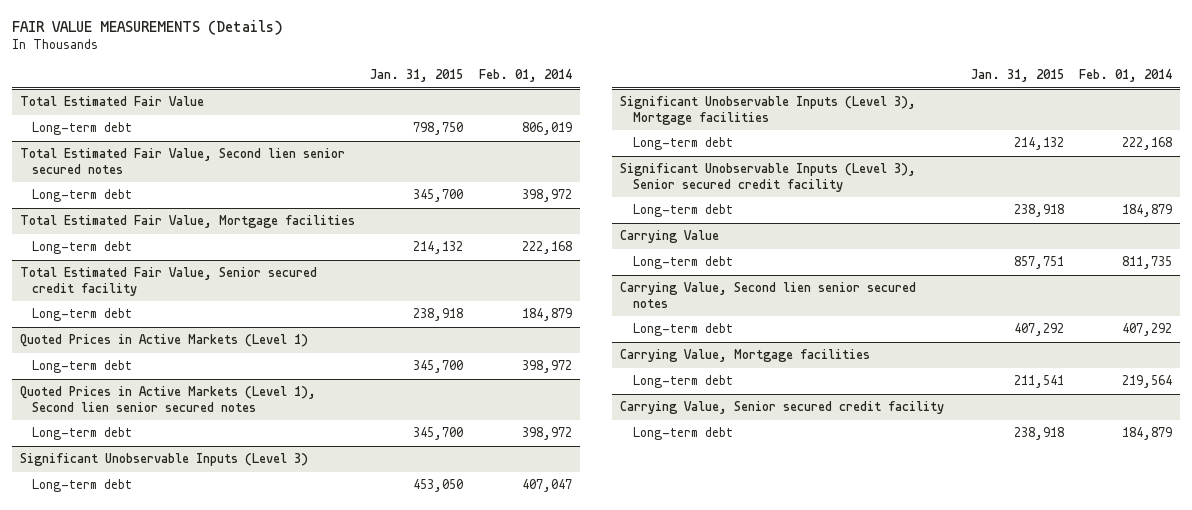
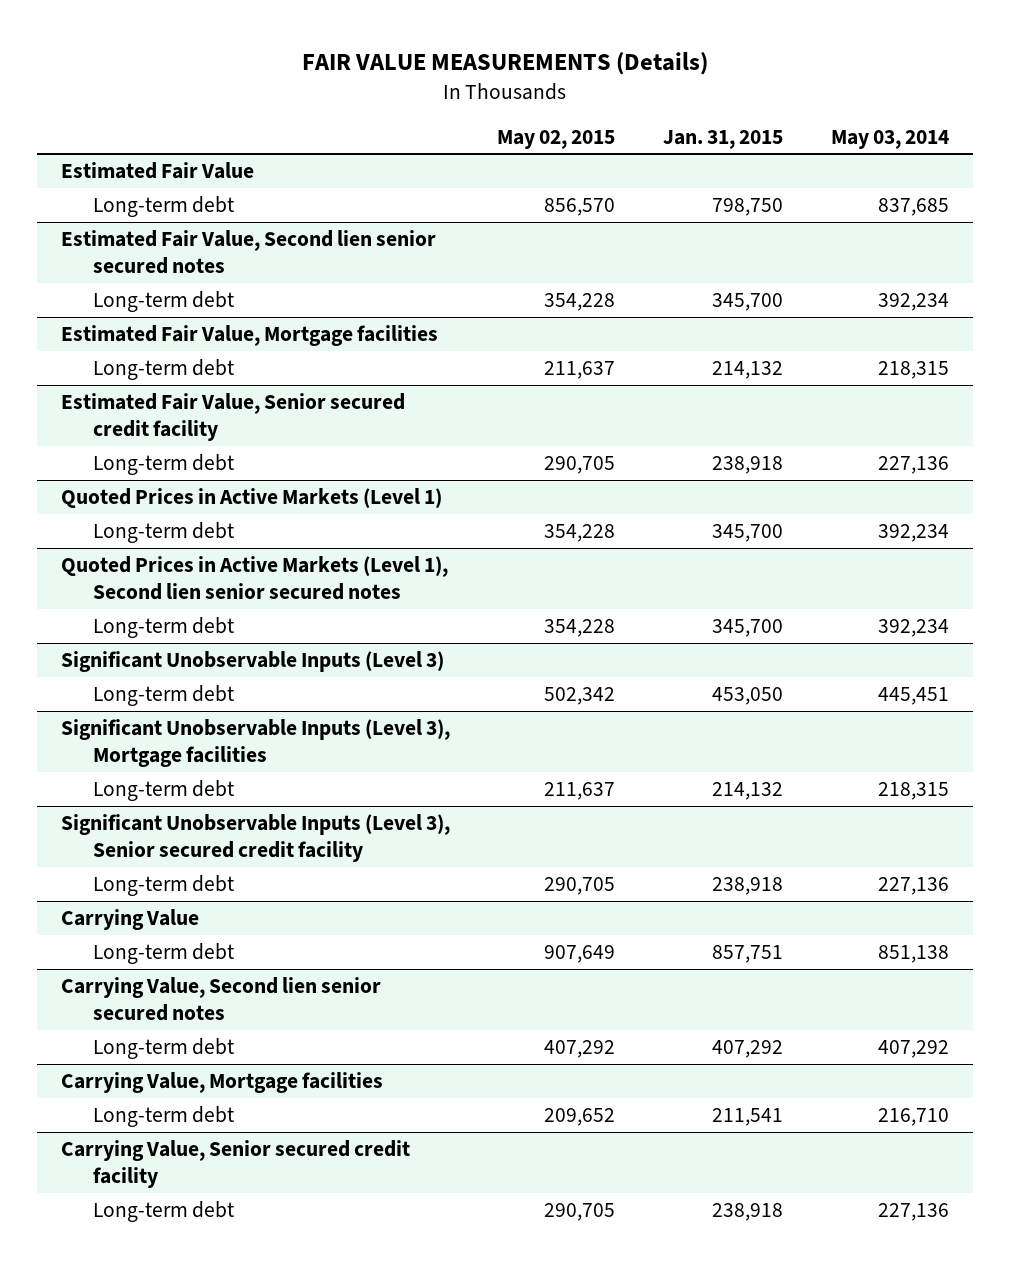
[479,69,573,83] Feb. 01, 2014 -> none
none -> [497,129,616,149] May 02, 2015
none -> [830,129,949,149] May 03, 2014
[19,96,204,107] Total Estimated Fair Value -> [60,161,254,179] Estimated Fair Value
[19,148,345,174] Total Estimated Fair Value, Second lien senior secured notes -> [60,229,436,275] Estimated Fair Value, Second lien senior secured notes
[19,215,355,229] Total Estimated Fair Value, Mortgage facilities -> [60,324,438,346] Estimated Fair Value, Mortgage facilities
[19,267,317,296] Total Estimated Fair Value, Senior secured credit facility -> [60,392,405,442] Estimated Fair Value, Senior secured credit facility

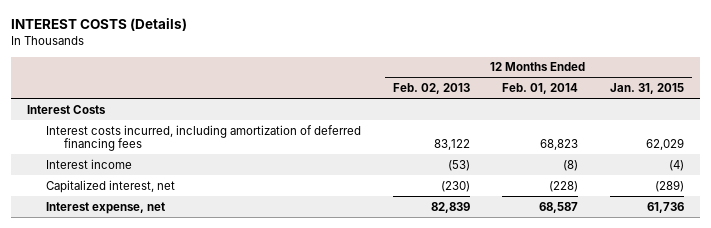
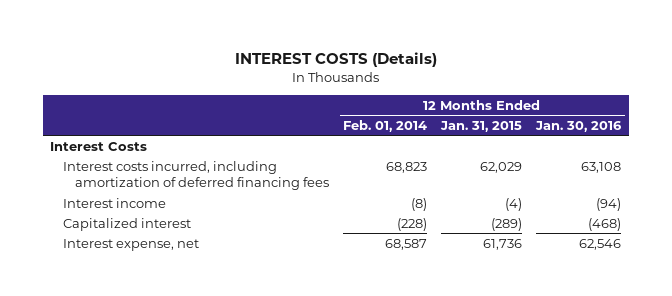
[392,83,470,95] Feb. 02, 2013 -> none
none -> [535,120,623,132] Jan. 30, 2016
[45,179,175,193] Capitalized interest, net -> [62,217,191,231] Capitalized interest

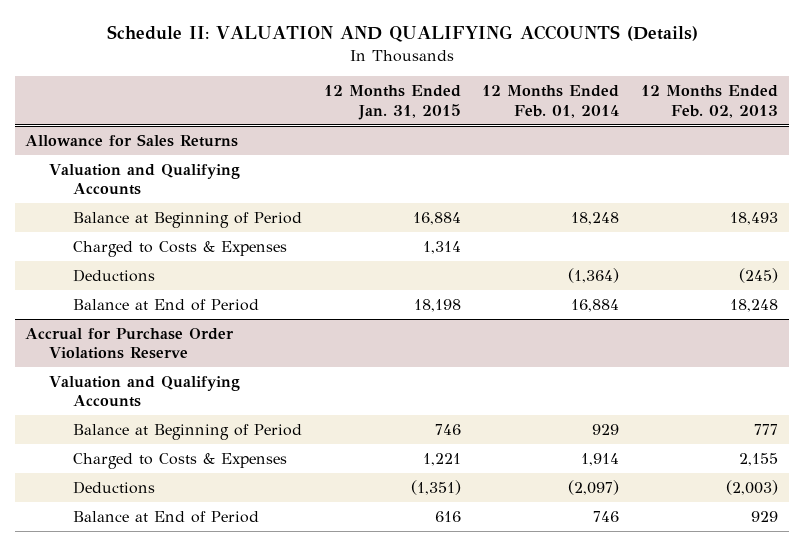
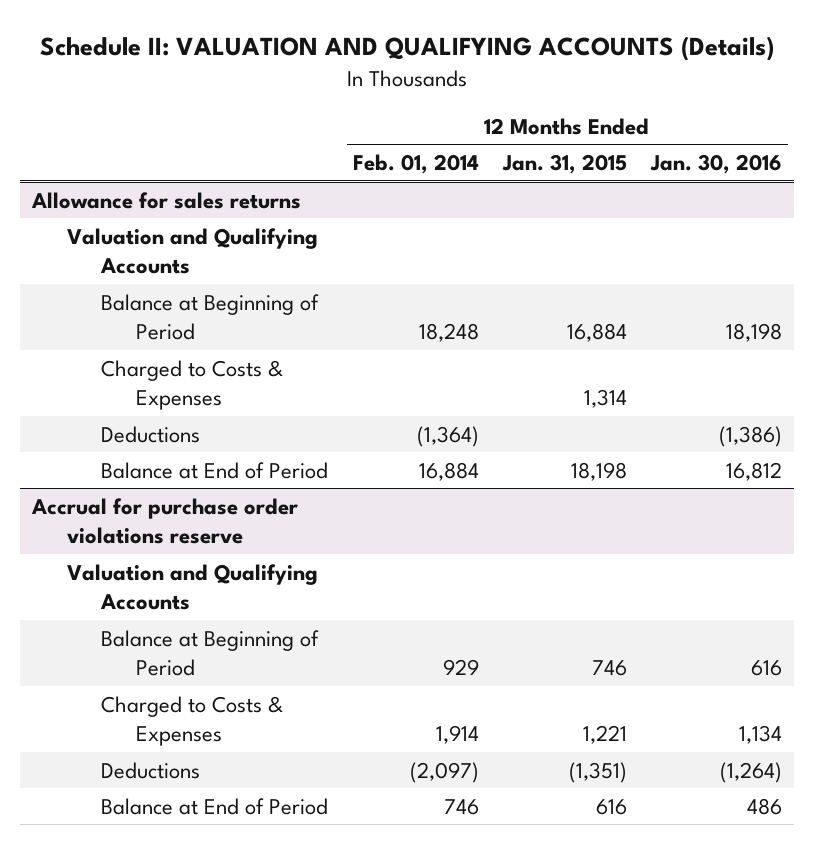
[641,85,779,118] 12 Months Ended Feb. 02, 2013 -> none
none -> [649,153,782,174] Jan. 30, 2016
[25,133,239,147] Allowance for Sales Returns -> [31,191,302,209] Allowance for sales returns
[25,327,235,360] Accrual for Purchase Order Violations Reserve -> [31,497,299,544] Accrual for purchase order violations reserve

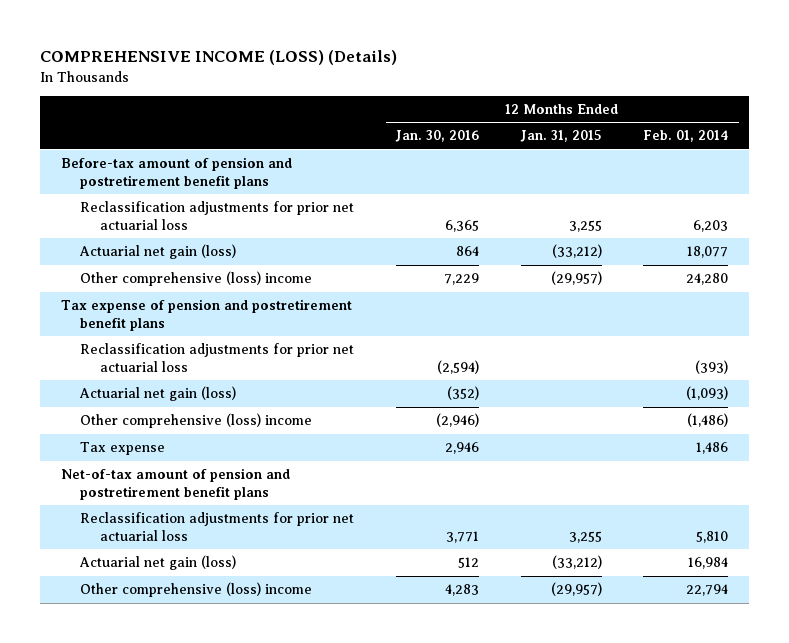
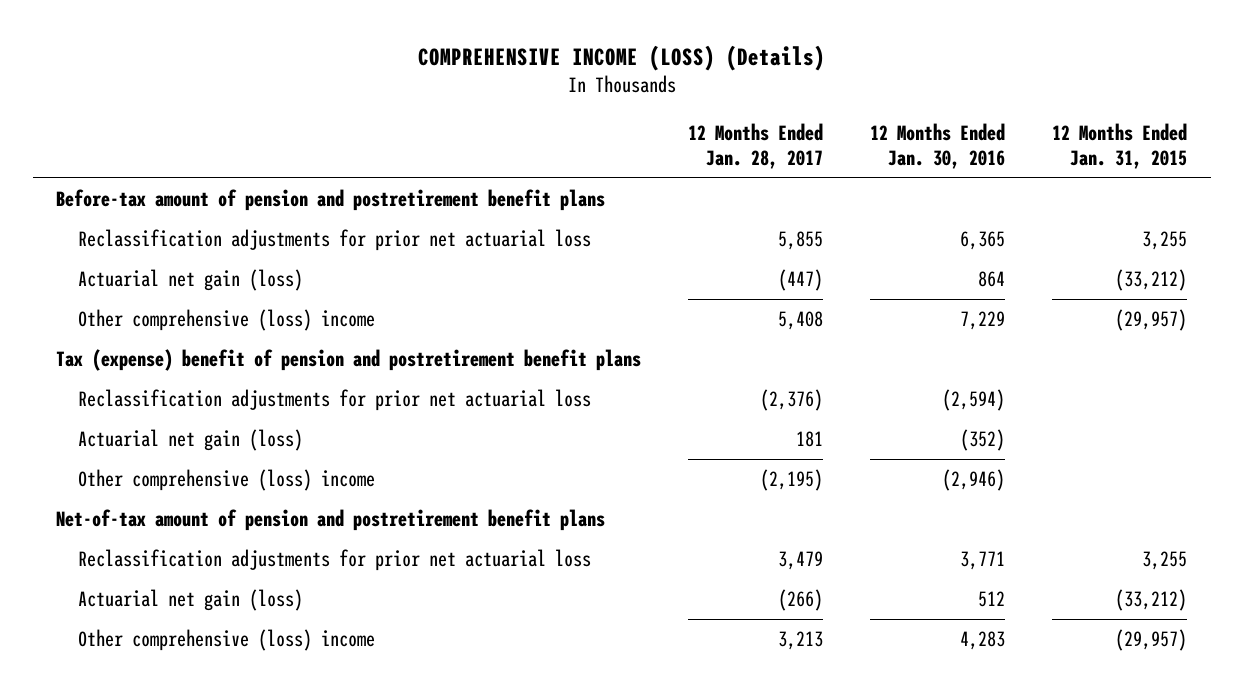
[643,130,729,143] Feb. 01, 2014 -> none
none -> [688,122,824,169] 12 Months Ended Jan. 28, 2017
[61,299,353,332] Tax expense of pension and postretirement benefit plans -> [56,349,642,372] Tax (expense) benefit of pension and postretirement benefit plans
[80,442,166,456] Tax expense -> none

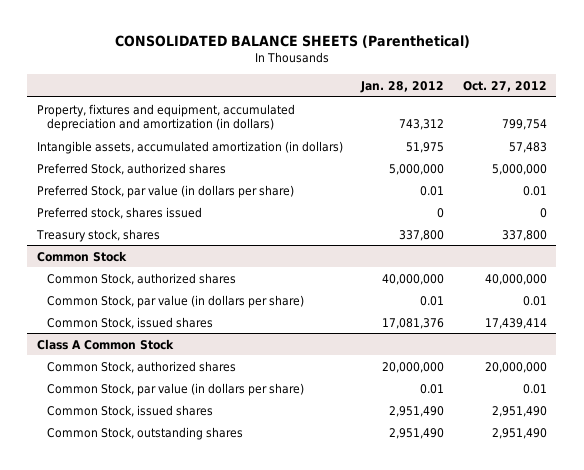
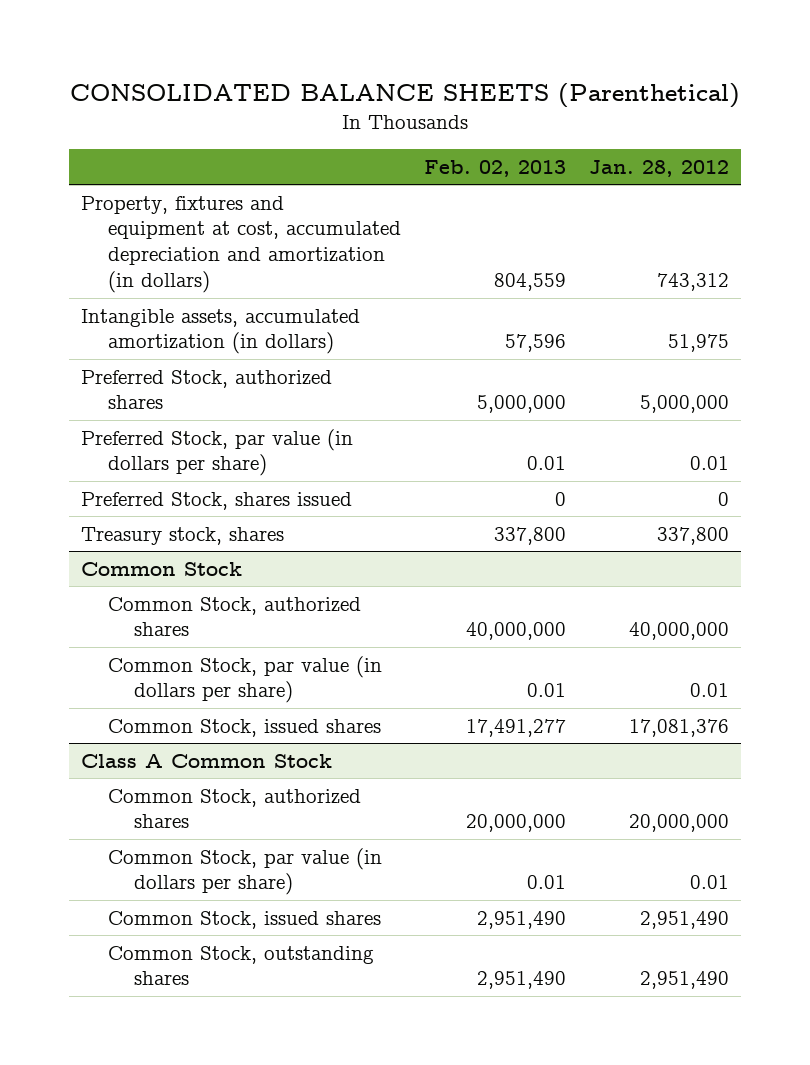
[462,81,547,93] Oct. 27, 2012 -> none
none -> [423,159,566,177] Feb. 02, 2013
[36,103,295,131] Property, fixtures and equipment, accumulated depreciation and amortization (in dollars) -> [80,195,401,294] Property, fixtures and equipment at cost, accumulated depreciation and amortization (in dollars)
[36,206,202,219] Preferred stock, shares issued -> [80,491,352,510] Preferred Stock, shares issued

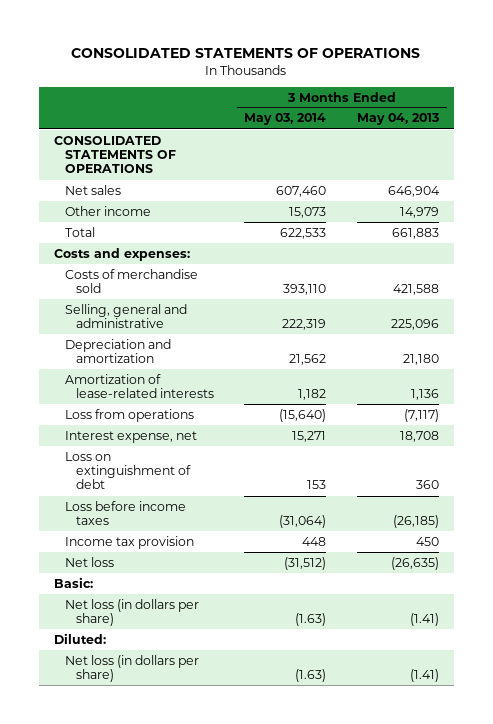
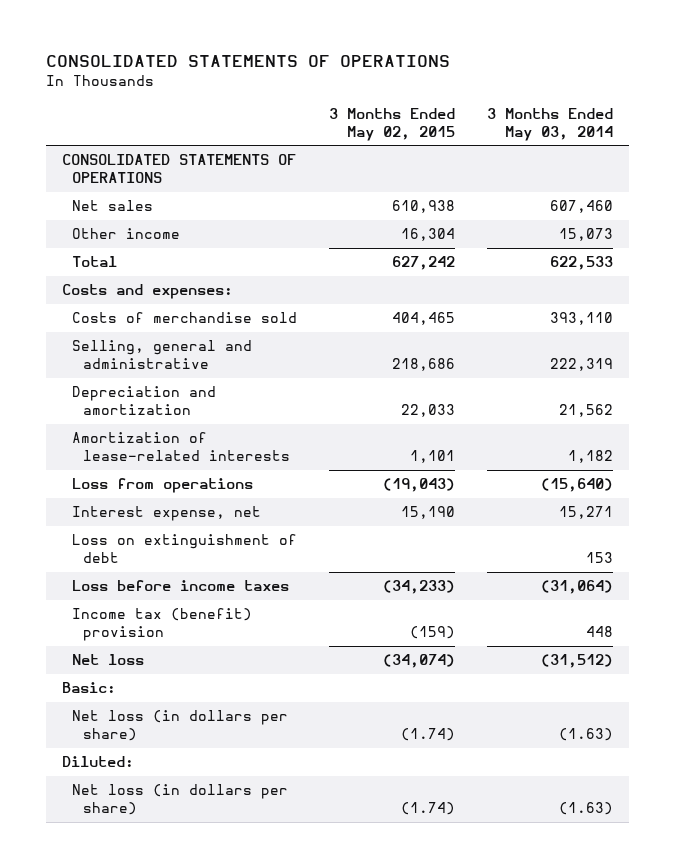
[356,113,439,126] May 04, 2013 -> none
none -> [329,107,456,141] 3 Months Ended May 02, 2015
[64,535,194,549] Income tax provision -> [72,608,253,641] Income tax (benefit) provision

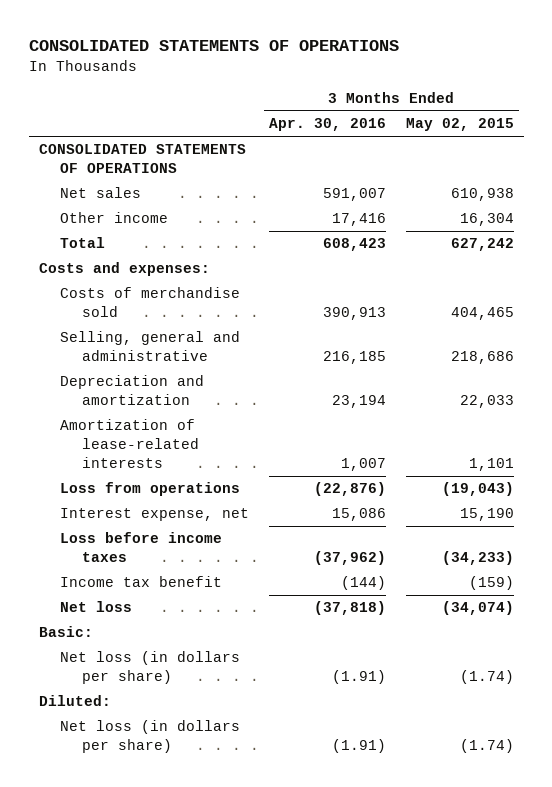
[487,107,614,141] 3 Months Ended May 03, 2014 -> none
none -> [268,118,386,132] Apr. 30, 2016
[72,534,298,563] Loss on extinguishment of debt -> none
[72,608,253,641] Income tax (benefit) provision -> [60,576,223,588] Income tax benefit

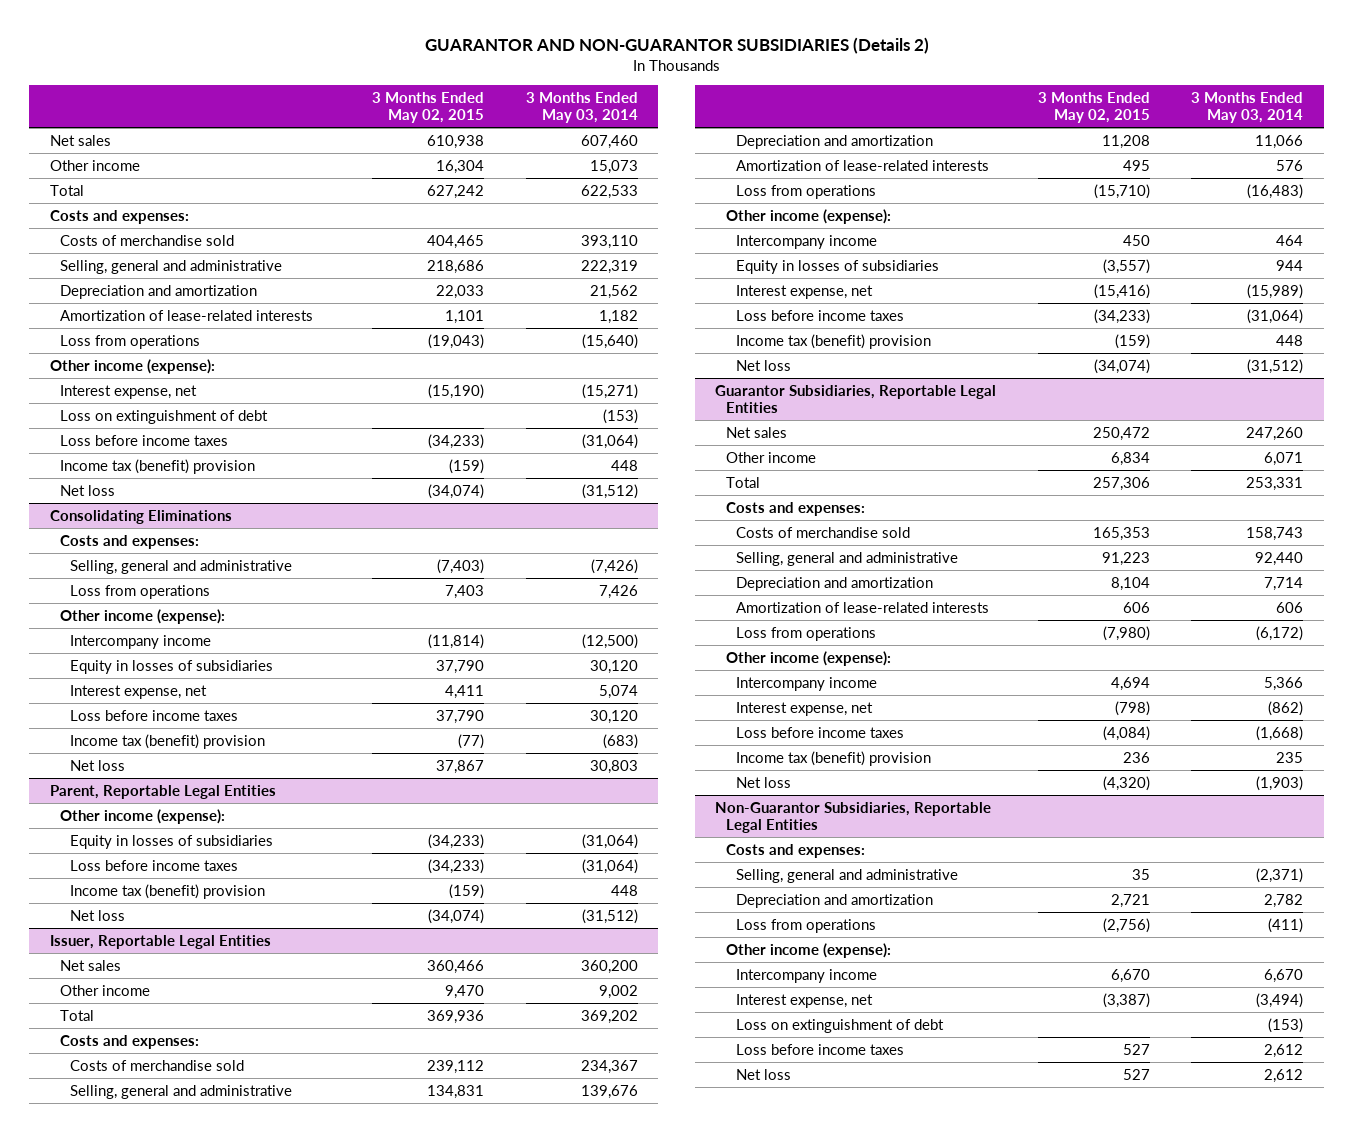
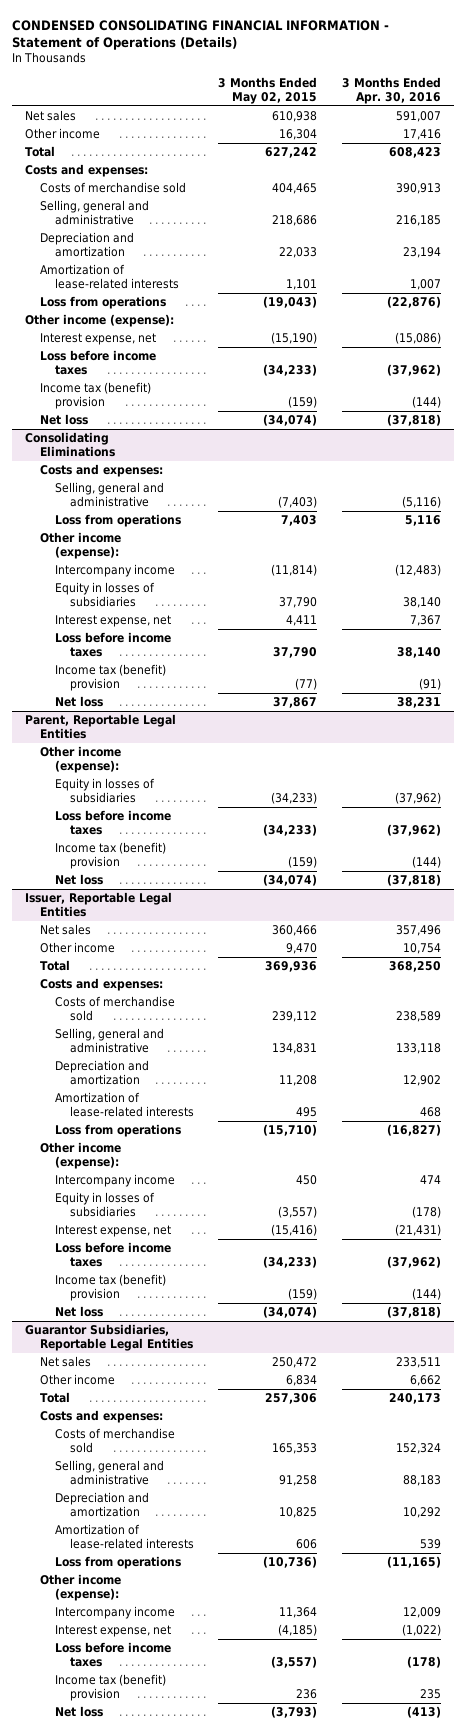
[424,37,929,55] GUARANTOR AND NON-GUARANTOR SUBSIDIARIES (Details 2) -> [12,19,390,51] CONDENSED CONSOLIDATING FINANCIAL INFORMATION - Statement of Operations (Details)
[525,92,638,124] 3 Months Ended May 03, 2014 -> none
none -> [342,76,442,105] 3 Months Ended Apr. 30, 2016
[60,409,269,424] Loss on extinguishment of debt -> none
[1101,551,1150,566] 91,223 -> [279,1475,318,1487] 91,258
[1110,576,1150,591] 8,104 -> [279,1507,318,1519] 10,825
[1102,625,1150,641] (7,980) -> [263,1556,318,1569] (10,736)
[1110,676,1150,691] 4,694 -> [279,1607,318,1619] 11,364
[1114,700,1150,716] (798) -> [278,1624,318,1637] (4,185)
[1102,725,1150,741] (4,084) -> [271,1656,318,1669] (3,557)
[715,801,992,833] Non-Guarantor Subsidiaries, Reportable Legal Entities -> none
[725,843,865,858] Costs and expenses: -> none
[735,868,958,883] Selling, general and administrative -> none
[735,893,933,908] Depreciation and amortization -> none
[735,918,876,933] Loss from operations -> none
[725,942,891,958] Other income (expense): -> none
[735,968,877,983] Intercompany income -> none
[735,993,873,1008] Interest expense, net -> none
[735,1018,944,1033] Loss on extinguishment of debt -> none
[735,1043,904,1055] Loss before income taxes -> none
[735,1068,791,1080] Net loss -> none
[1102,775,1150,791] (4,320) -> [271,1706,318,1719] (3,793)

